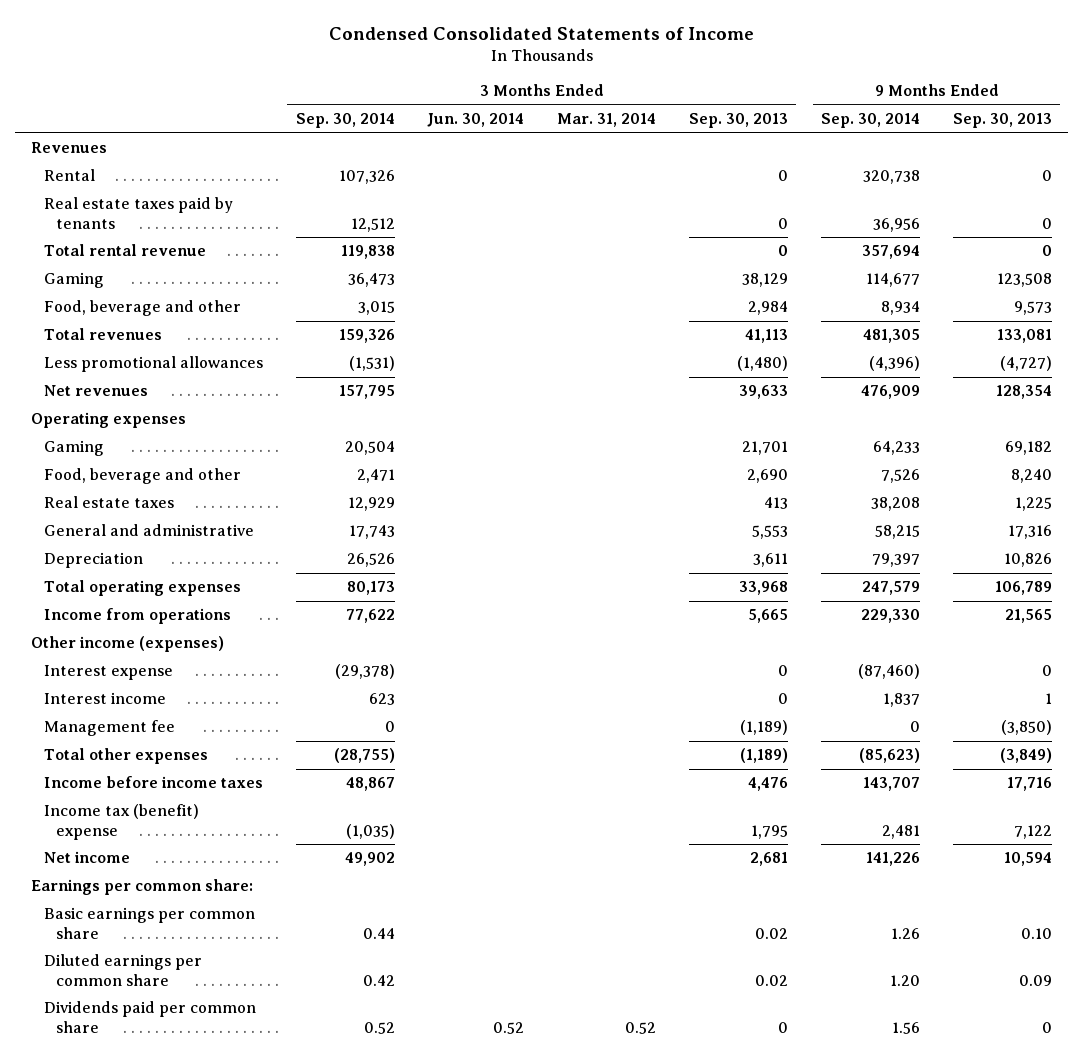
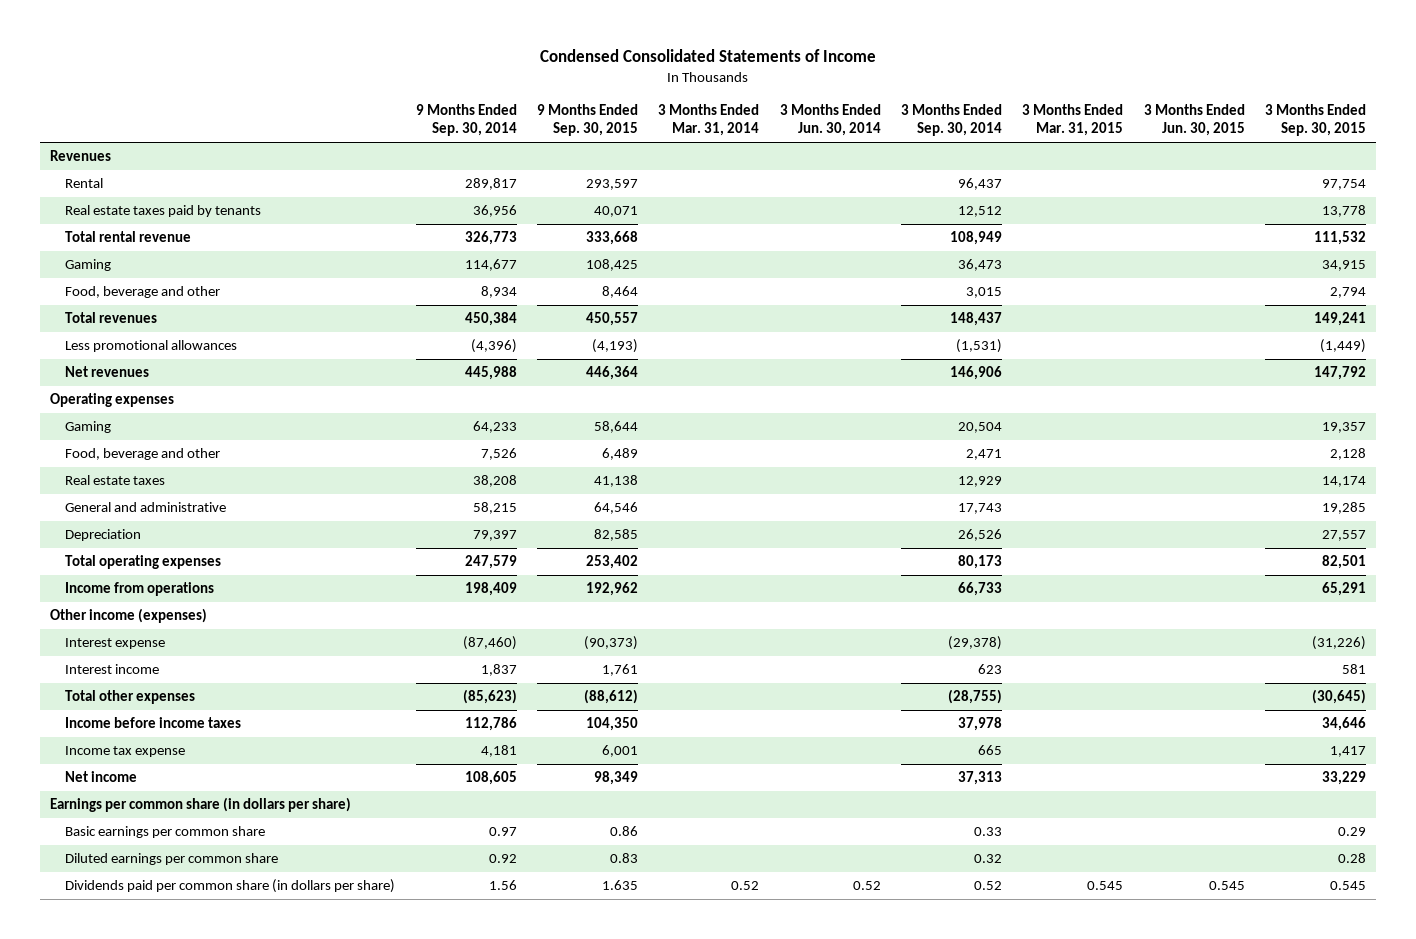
[689,113,789,129] Sep. 30, 2013 -> none
[952,113,1052,129] Sep. 30, 2013 -> none
none -> [537,103,639,137] 9 Months Ended Sep. 30, 2015
none -> [1022,103,1124,137] 3 Months Ended Mar. 31, 2015
none -> [1143,103,1245,137] 3 Months Ended Jun. 30, 2015
none -> [1265,103,1367,137] 3 Months Ended Sep. 30, 2015
[338,170,395,185] 107,326 -> [958,178,1003,191] 96,437
[863,170,921,185] 320,738 -> [464,178,517,191] 289,817
[340,245,395,260] 119,838 -> [950,231,1003,246] 108,949
[862,245,921,260] 357,694 -> [464,231,517,246] 326,773
[338,329,395,344] 159,326 -> [950,312,1003,327] 148,437
[863,329,921,344] 481,305 -> [464,312,517,327] 450,384
[338,385,395,400] 157,795 -> [950,366,1003,381] 146,906
[861,385,921,400] 476,909 -> [464,366,517,381] 445,988
[345,609,395,624] 77,622 -> [958,582,1003,597] 66,733
[861,609,921,624] 229,330 -> [464,582,517,597] 198,409
[43,720,175,737] Management fee -> none
[345,777,395,792] 48,867 -> [958,717,1003,732] 37,978
[863,777,921,792] 143,707 -> [464,717,517,732] 112,786
[43,804,199,840] Income tax (benefit) expense -> [65,746,186,758] Income tax expense
[345,823,395,839] (1,035) -> [978,745,1003,756] 665
[882,824,921,839] 2,481 -> [480,745,517,758] 4,181
[344,852,395,867] 49,902 -> [958,771,1003,786] 37,313
[866,852,921,867] 141,226 -> [464,771,517,786] 108,605
[31,879,254,896] Earnings per common share: -> [50,797,352,813] Earnings per common share (in dollars per share)
[362,927,395,939] 0.44 -> [974,827,1003,837] 0.33
[891,927,921,939] 1.26 -> [488,827,517,837] 0.97
[362,974,395,986] 0.42 -> [974,854,1003,864] 0.32
[890,974,921,986] 1.20 -> [488,854,517,864] 0.92
[43,1001,256,1033] Dividends paid per common share -> [65,879,396,894] Dividends paid per common share (in dollars per share)

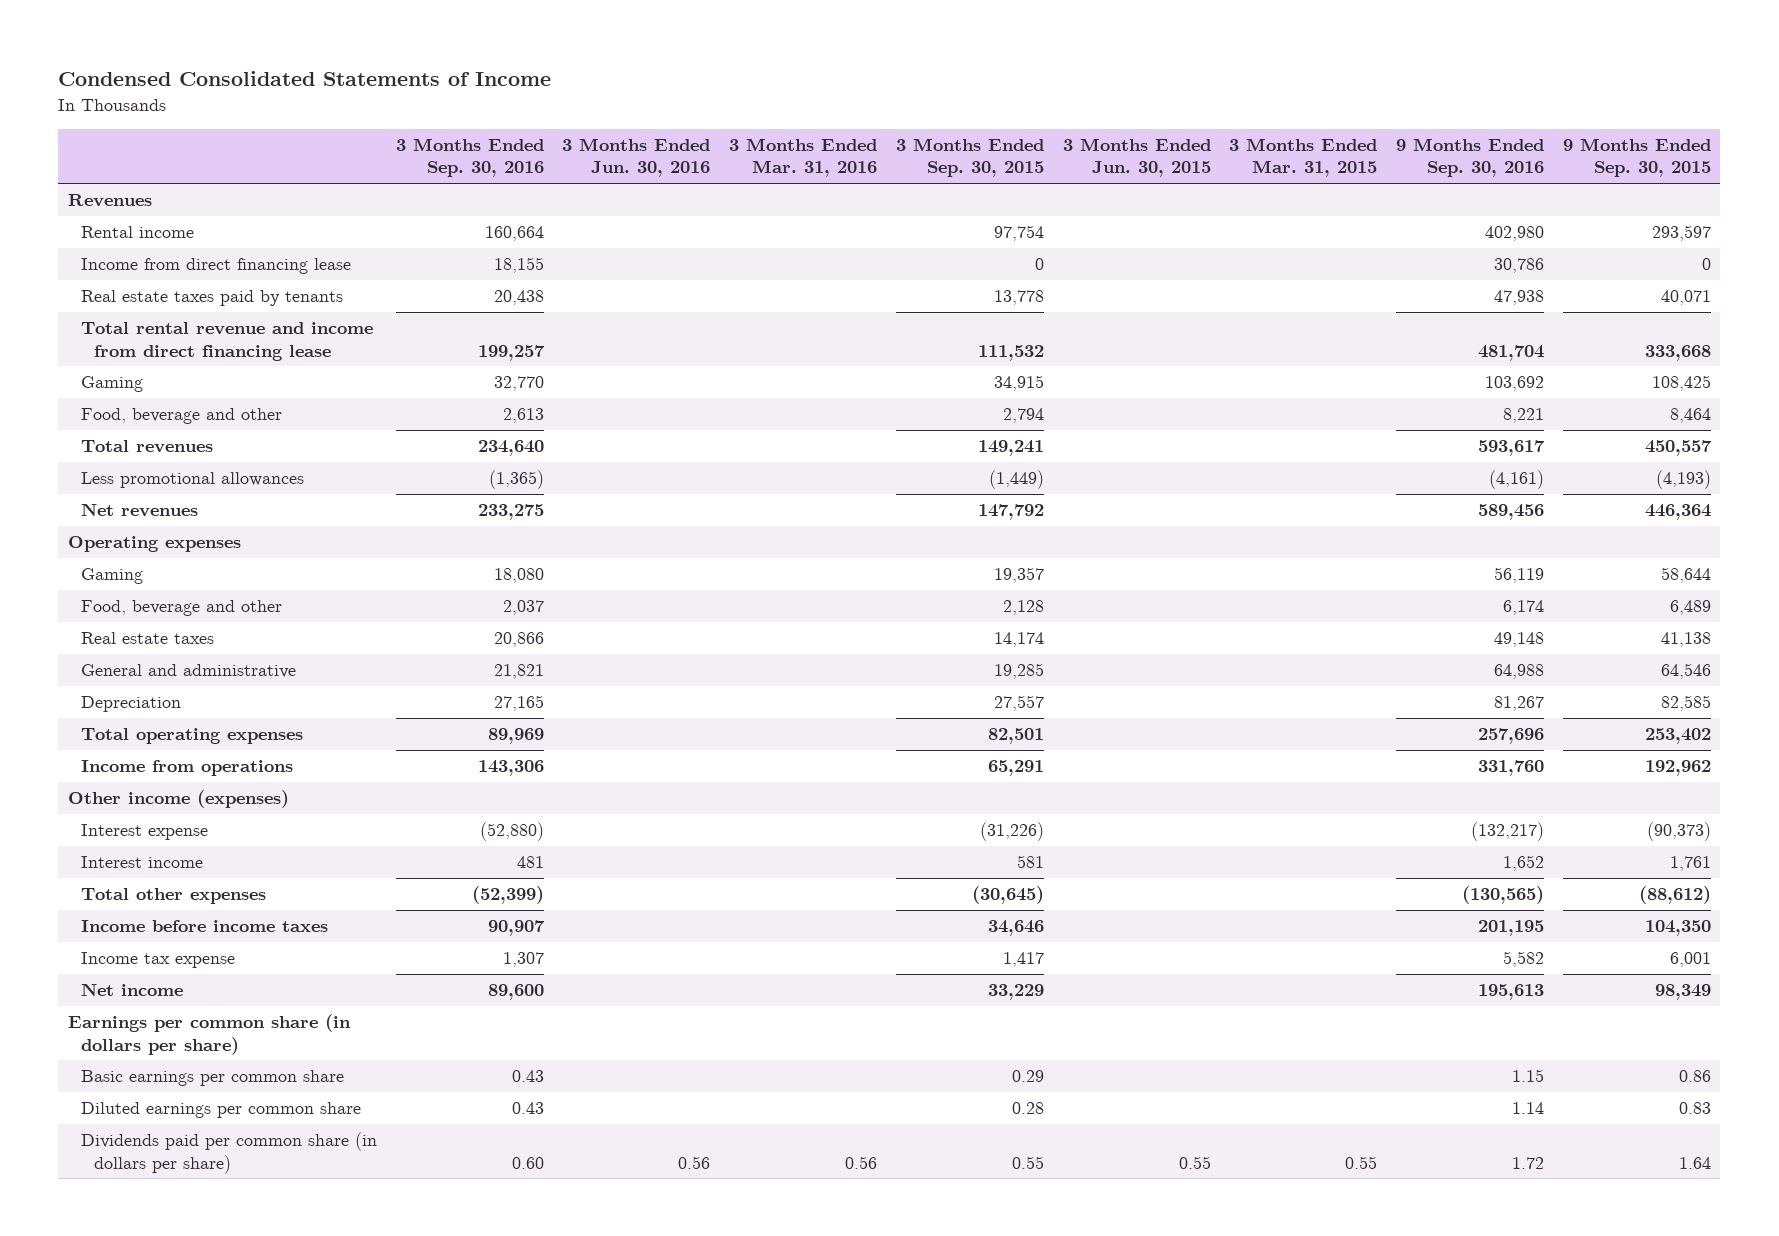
[415,103,517,137] 9 Months Ended Sep. 30, 2014 -> none
[658,103,760,137] 3 Months Ended Mar. 31, 2014 -> none
[779,103,881,137] 3 Months Ended Jun. 30, 2014 -> none
[901,103,1003,137] 3 Months Ended Sep. 30, 2014 -> none
none -> [395,137,544,178] 3 Months Ended Sep. 30, 2016
none -> [562,137,711,178] 3 Months Ended Jun. 30, 2016
none -> [729,137,878,178] 3 Months Ended Mar. 31, 2016
none -> [1396,137,1545,178] 9 Months Ended Sep. 30, 2016
[65,178,104,189] Rental -> [81,226,195,239] Rental income
none -> [81,258,352,275] Income from direct financing lease
[65,231,192,243] Total rental revenue -> [81,322,374,361] Total rental revenue and income from direct financing lease
[602,880,639,891] 1.635 -> [1678,1156,1711,1169] 1.64
[1087,881,1124,891] 0.545 -> [1345,1155,1378,1169] 0.55
[1208,881,1245,891] 0.545 -> [1178,1155,1211,1169] 0.55
[1330,881,1367,891] 0.545 -> [1011,1155,1044,1169] 0.55

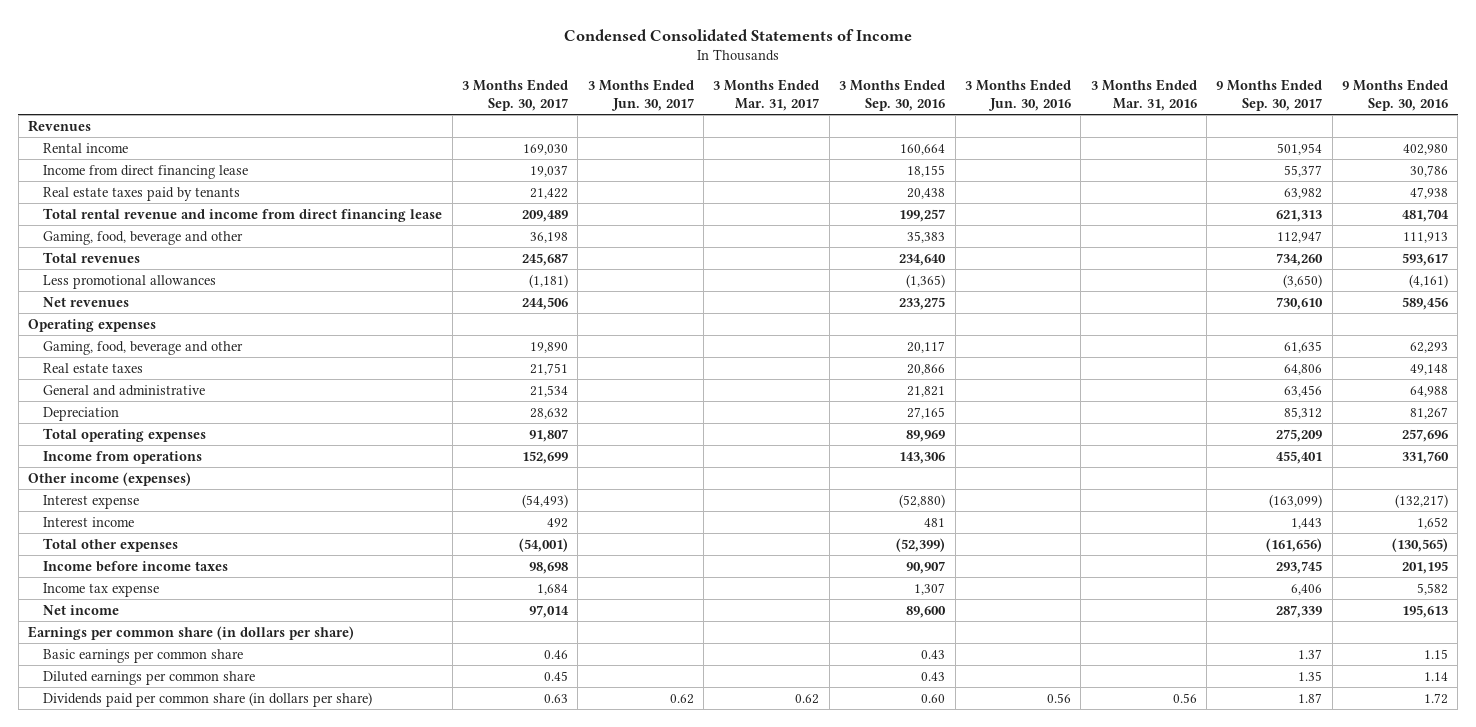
[895,137,1044,178] 3 Months Ended Sep. 30, 2015 -> none
[1062,137,1211,178] 3 Months Ended Jun. 30, 2015 -> none
[1229,137,1378,178] 3 Months Ended Mar. 31, 2015 -> none
[1562,137,1711,178] 9 Months Ended Sep. 30, 2015 -> none
none -> [462,79,569,111] 3 Months Ended Sep. 30, 2017
none -> [587,79,694,111] 3 Months Ended Jun. 30, 2017
none -> [713,79,820,111] 3 Months Ended Mar. 31, 2017
none -> [1216,79,1323,111] 9 Months Ended Sep. 30, 2017
[81,376,144,393] Gaming -> none
[81,408,283,425] Food, beverage and other -> [43,230,244,245] Gaming, food, beverage and other
[502,408,544,424] 2,613 -> [907,230,946,243] 35,383
[1503,408,1545,424] 8,221 -> [1403,231,1449,243] 111,913
[81,568,144,585] Gaming -> none
[81,600,283,617] Food, beverage and other -> [43,340,244,355] Gaming, food, beverage and other
[502,600,544,616] 2,037 -> [907,340,946,353] 20,117
[1503,600,1545,616] 6,174 -> [1410,341,1449,353] 62,293

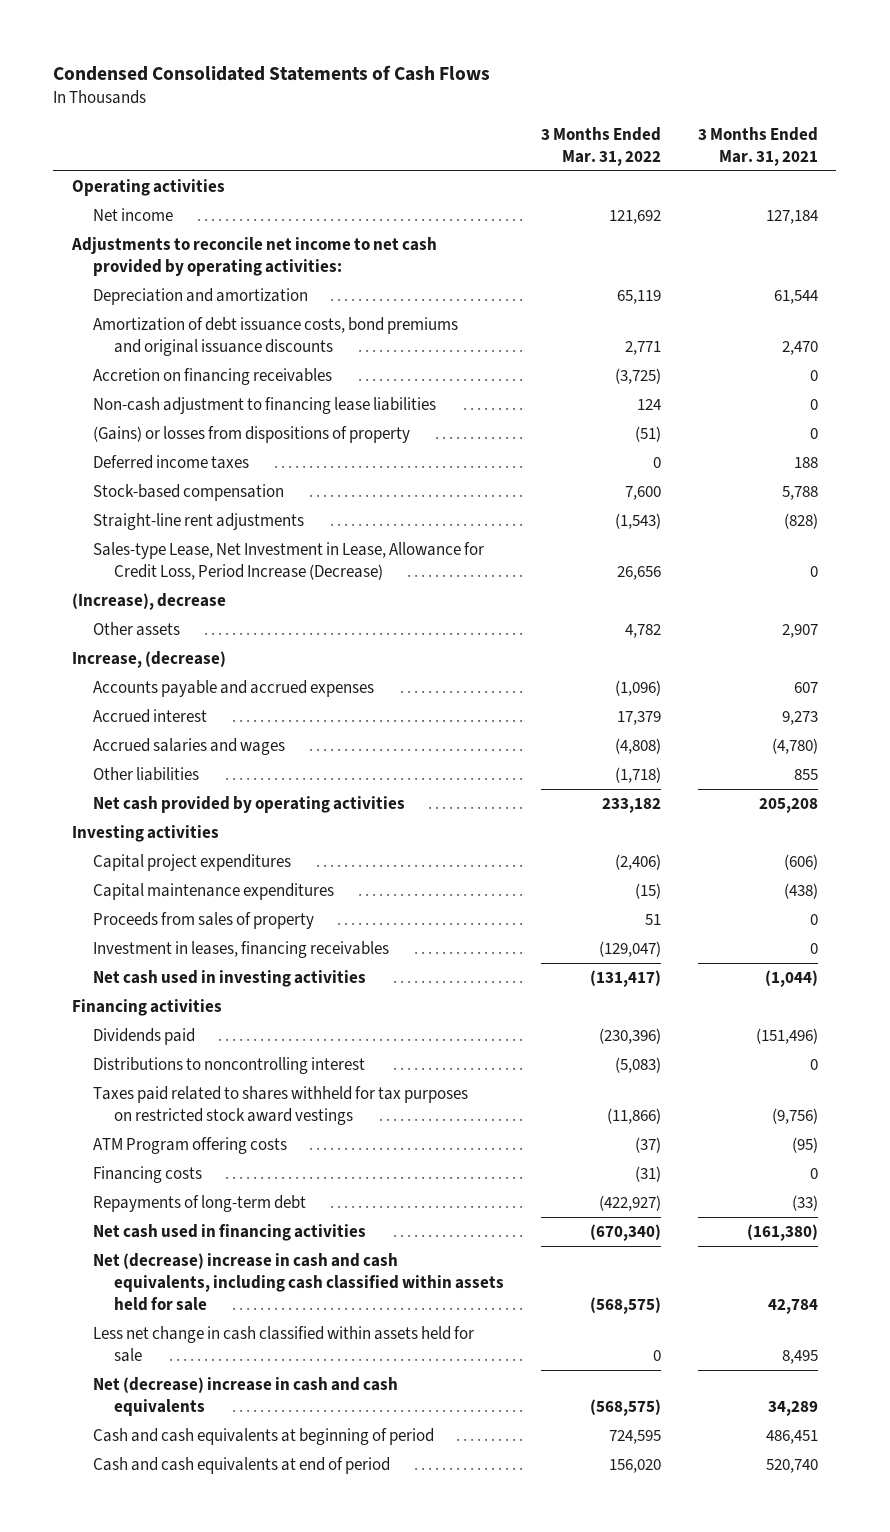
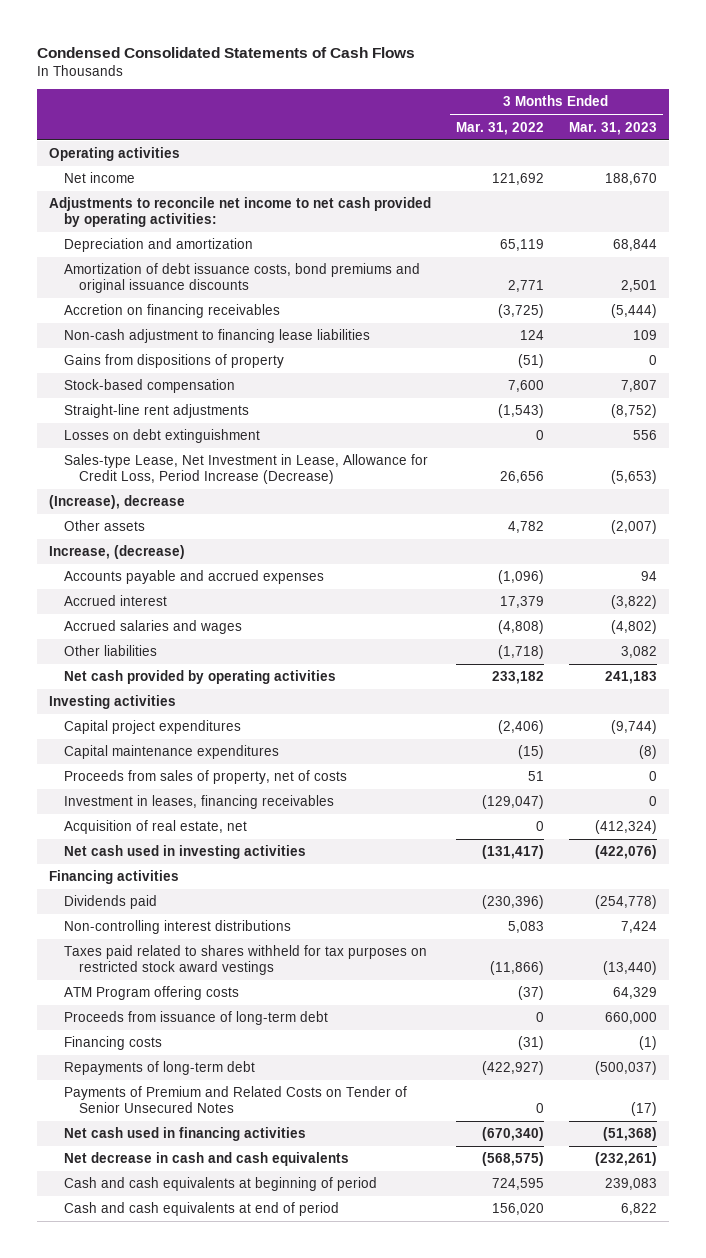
[697,127,818,167] 3 Months Ended Mar. 31, 2021 -> none
none -> [568,121,657,135] Mar. 31, 2023
[92,455,249,470] Deferred income taxes -> none
[92,426,410,444] (Gains) or losses from dispositions of property -> [64,354,285,369] Gains from dispositions of property
none -> [64,429,261,444] Losses on debt extinguishment
[92,912,314,930] Proceeds from sales of property -> [64,770,348,785] Proceeds from sales of property, net of costs
none -> [64,820,248,835] Acquisition of real estate, net
[92,1057,365,1075] Distributions to noncontrolling interest -> [64,920,292,935] Non-controlling interest distributions
[615,1057,662,1074] (5,083) -> [507,921,544,934] 5,083
none -> [64,1011,329,1026] Proceeds from issuance of long-term debt
none -> [64,1086,408,1113] Payments of Premium and Related Costs on Tender of Senior Unsecured Notes
[92,1253,505,1311] Net (decrease) increase in cash and cash equivalents, including cash classified within assets held for sale -> none
[92,1326,474,1363] Less net change in cash classified within assets held for sale -> none
[92,1377,398,1417] Net (decrease) increase in cash and cash equivalents -> [64,1152,350,1167] Net decrease in cash and cash equivalents

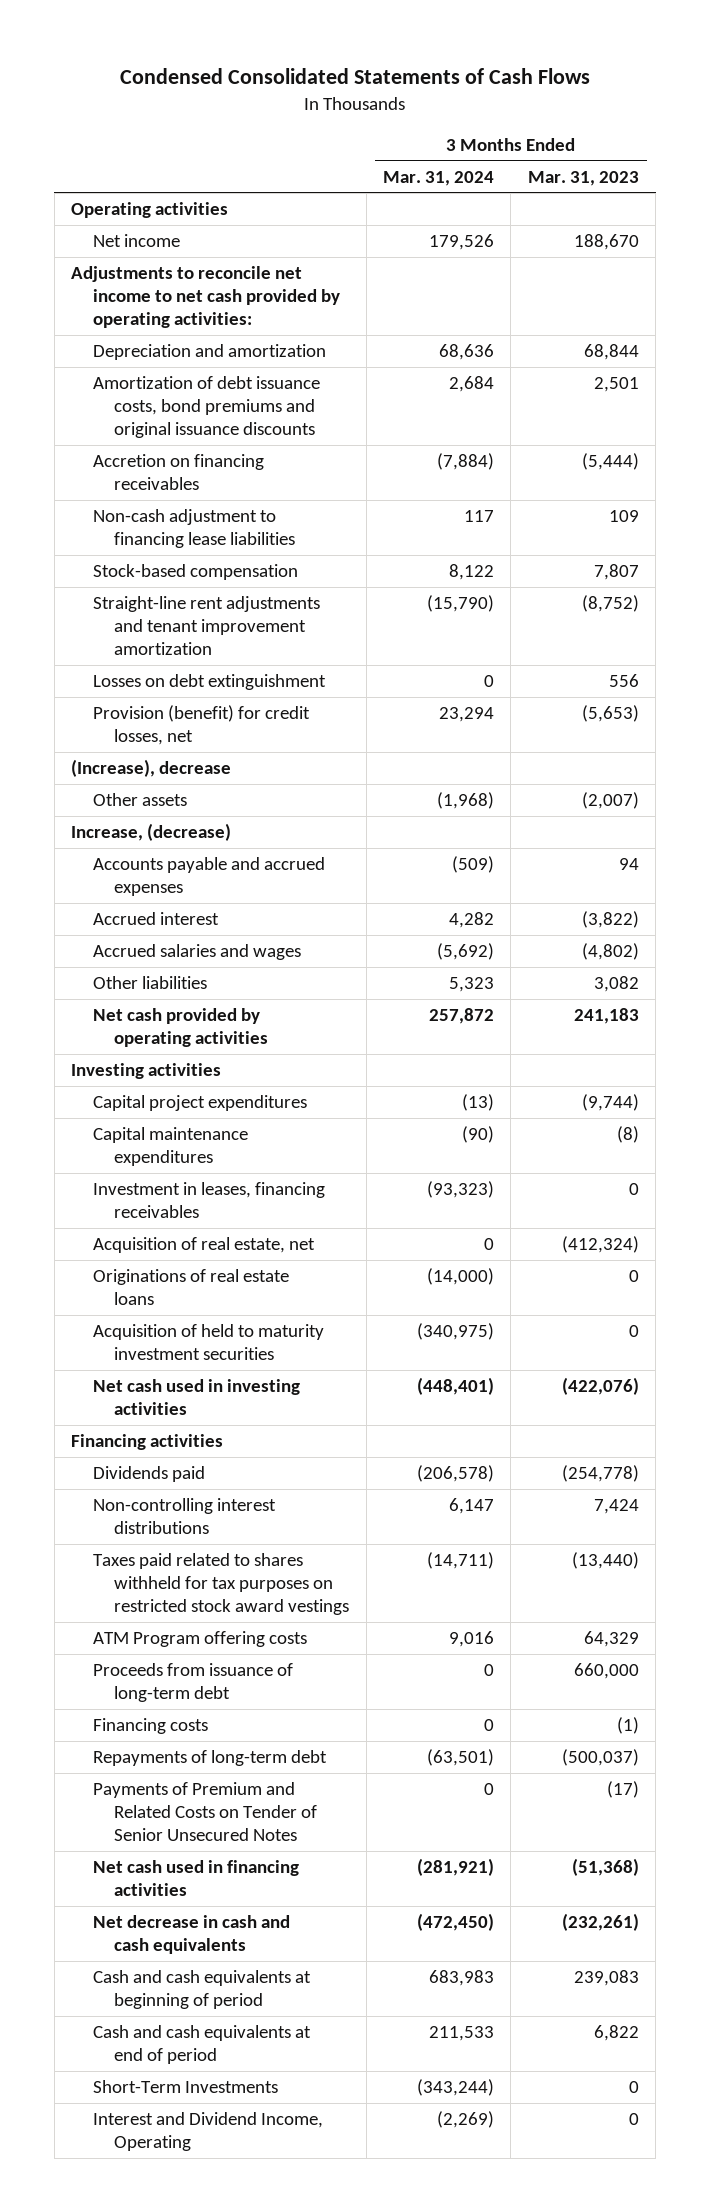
[455,121,544,135] Mar. 31, 2022 -> none
none -> [383,170,495,186] Mar. 31, 2024
[64,354,285,369] Gains from dispositions of property -> none
[64,404,250,419] Straight-line rent adjustments -> [92,596,320,656] Straight-line rent adjustments and tenant improvement amortization
[64,454,429,484] Sales-type Lease, Net Investment in Lease, Allowance for Credit Loss, Period Increase (Decrease) -> [92,705,310,746] Provision (benefit) for credit losses, net
[64,770,348,785] Proceeds from sales of property, net of costs -> none
none -> [92,1269,289,1306] Originations of real estate loans
none -> [92,1324,324,1361] Acquisition of held to maturity investment securities
none -> [92,2080,278,2094] Short-Term Investments
none -> [92,2112,323,2152] Interest and Dividend Income, Operating

